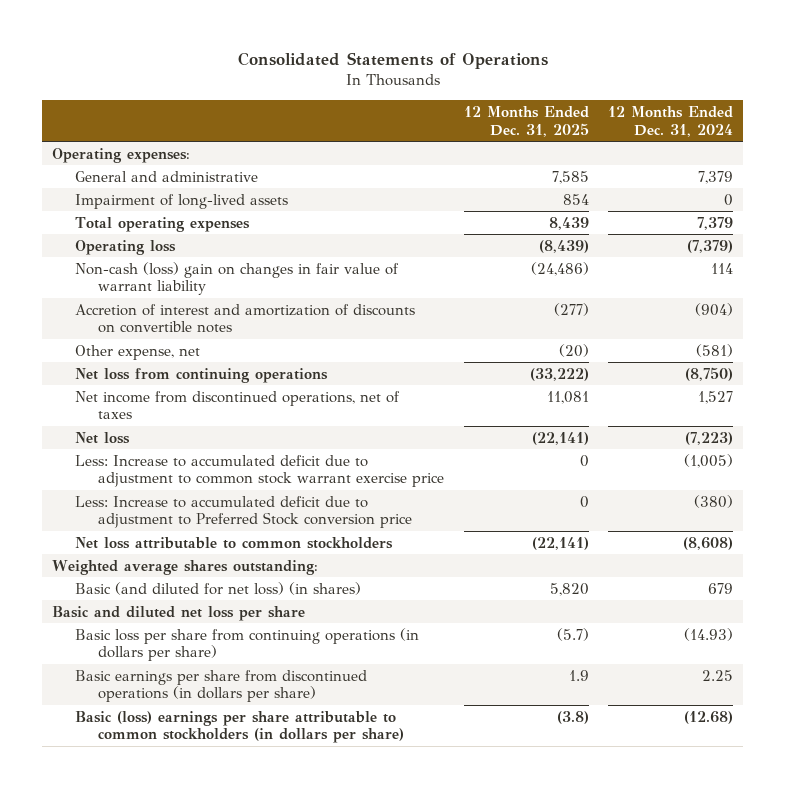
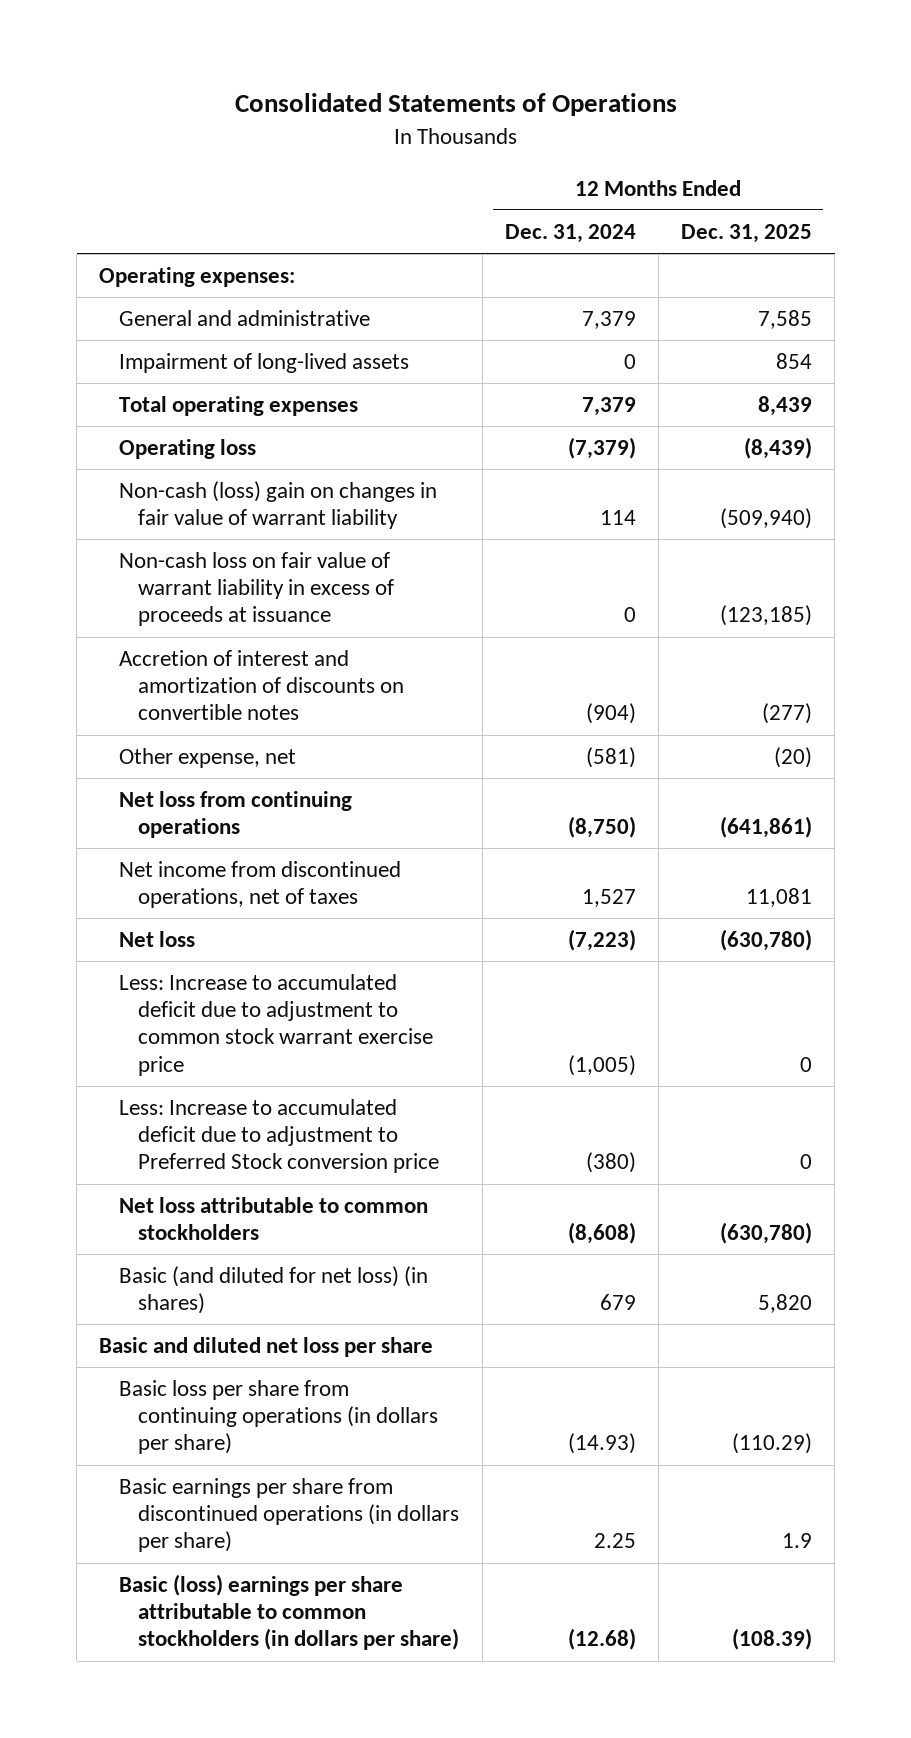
[530,261,589,276] (24,486) -> [720,508,813,530] (509,940)
none -> [118,552,395,627] Non-cash loss on fair value of warrant liability in excess of proceeds at issuance
[529,367,589,381] (33,222) -> [720,816,813,839] (641,861)
[531,431,589,445] (22,141) -> [720,929,813,952] (630,780)
[51,559,318,575] Weighted average shares outstanding: -> none
[531,536,589,550] (22,141) -> [720,1222,813,1245] (630,780)
[556,627,589,641] (5.7) -> [732,1433,813,1455] (110.29)
[556,710,589,724] (3.8) -> [732,1628,813,1651] (108.39)

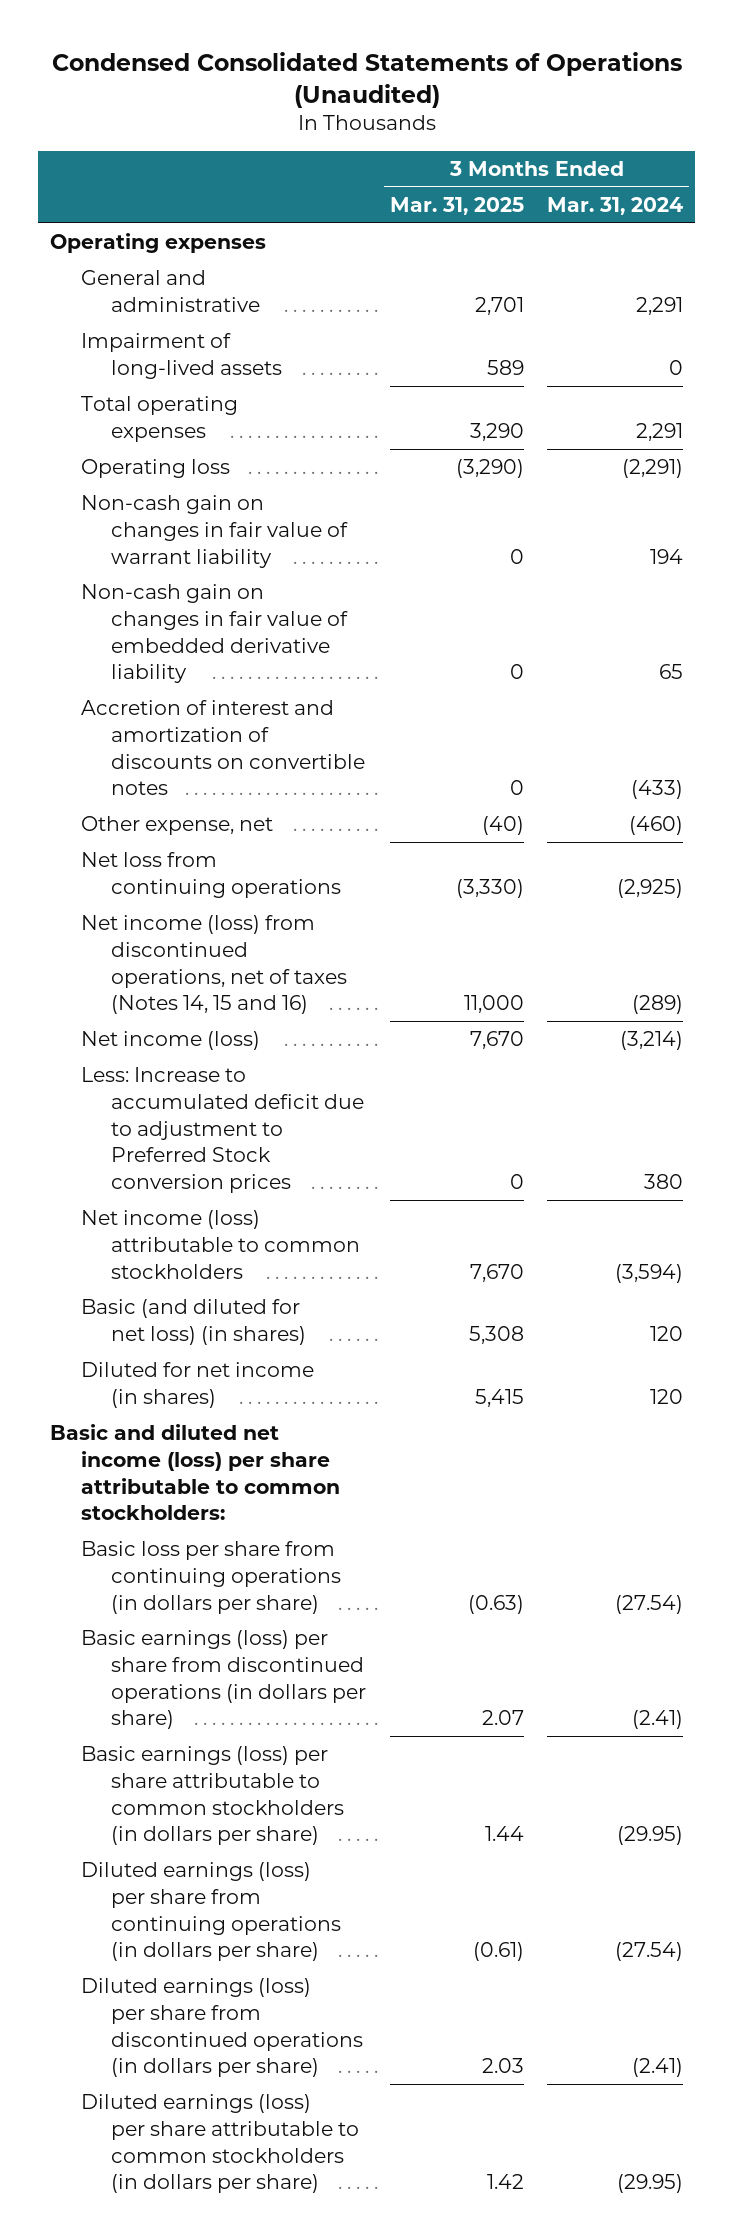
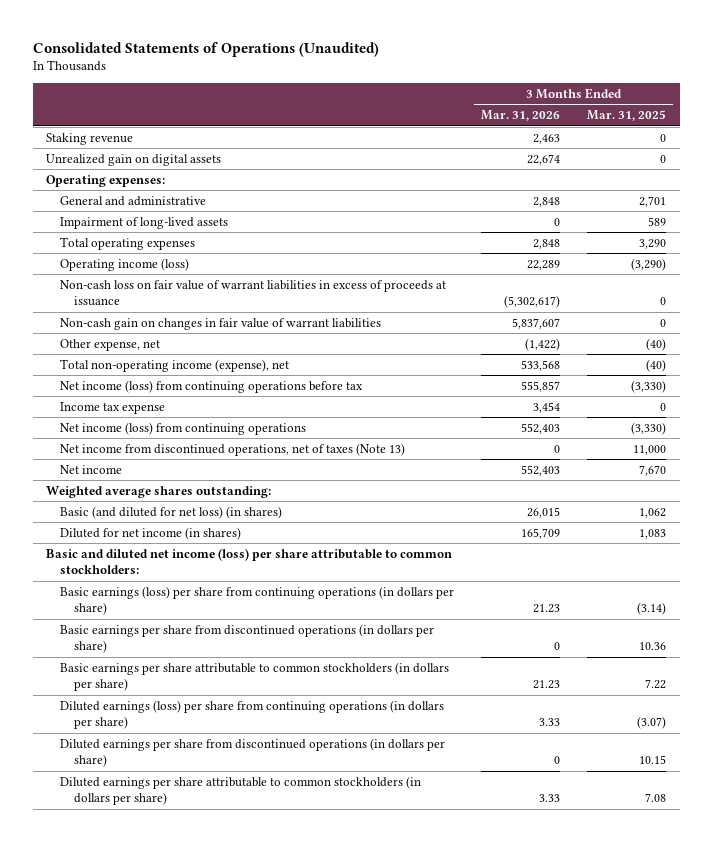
[51,51,682,108] Condensed Consolidated Statements of Operations (Unaudited) -> [32,41,379,57] Consolidated Statements of Operations (Unaudited)
[547,196,684,215] Mar. 31, 2024 -> none
none -> [481,110,561,122] Mar. 31, 2026
none -> [46,132,134,145] Staking revenue
none -> [46,153,222,166] Unrealized gain on digital assets
[50,233,267,254] Operating expenses -> [46,174,166,187] Operating expenses:
[80,584,349,684] Non-cash gain on changes in fair value of embedded derivative liability -> none
[80,700,366,796] Accretion of interest and amortization of discounts on convertible notes -> none
[80,459,230,479] Operating loss -> [60,257,190,271] Operating income (loss)
none -> [60,279,447,307] Non-cash loss on fair value of warrant liabilities in excess of proceeds at issuance
[80,495,349,568] Non-cash gain on changes in fair value of warrant liability -> [60,317,382,330] Non-cash gain on changes in fair value of warrant liabilities
[80,1067,365,1194] Less: Increase to accumulated deficit due to adjustment to Preferred Stock conversion prices -> none
[80,1210,361,1279] Net income (loss) attributable to common stockholders -> none
none -> [60,358,290,372] Total non-operating income (expense), net
none -> [60,379,364,393] Net income (loss) from continuing operations before tax
none -> [60,401,166,414] Income tax expense
[80,852,342,898] Net loss from continuing operations -> [60,421,307,435] Net income (loss) from continuing operations
[80,915,348,1015] Net income (loss) from discontinued operations, net of taxes (Notes 14, 15 and 16) -> [60,442,406,456] Net income from discontinued operations, net of taxes (Note 13)
[80,1031,260,1051] Net income (loss) -> [60,464,123,474] Net income
none -> [46,485,272,498] Weighted average shares outstanding:
[468,1325,524,1344] 5,308 -> [639,507,667,518] 1,062
[474,1388,524,1407] 5,415 -> [639,528,667,539] 1,083
[80,1541,342,1614] Basic loss per share from continuing operations (in dollars per share) -> [60,585,455,616] Basic earnings (loss) per share from continuing operations (in dollars per share)
[467,1594,524,1614] (0.63) -> [637,602,667,616] (3.14)
[80,1630,367,1730] Basic earnings (loss) per share from discontinued operations (in dollars per share) -> [60,623,435,654] Basic earnings per share from discontinued operations (in dollars per share)
[481,1710,524,1726] 2.07 -> [639,642,667,651] 10.36
[80,1746,345,1846] Basic earnings (loss) per share attributable to common stockholders (in dollars per share) -> [60,661,450,692] Basic earnings per share attributable to common stockholders (in dollars per share)
[484,1826,524,1842] 1.44 -> [645,679,667,690] 7.22
[472,1942,524,1962] (0.61) -> [637,716,667,730] (3.07)
[80,1978,364,2078] Diluted earnings (loss) per share from discontinued operations (in dollars per share) -> [60,737,446,768] Diluted earnings per share from discontinued operations (in dollars per share)
[481,2058,524,2074] 2.03 -> [639,755,667,765] 10.15
[80,2094,360,2194] Diluted earnings (loss) per share attributable to common stockholders (in dollars per share) -> [60,775,422,806] Diluted earnings per share attributable to common stockholders (in dollars per share)
[486,2174,524,2190] 1.42 -> [645,793,667,803] 7.08

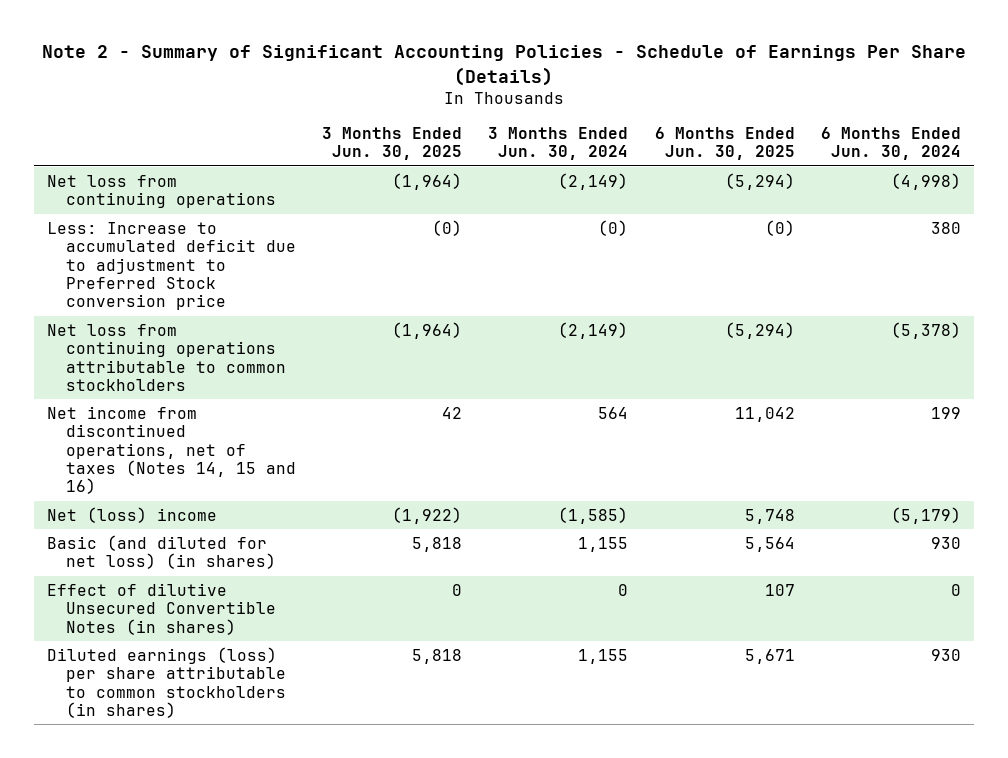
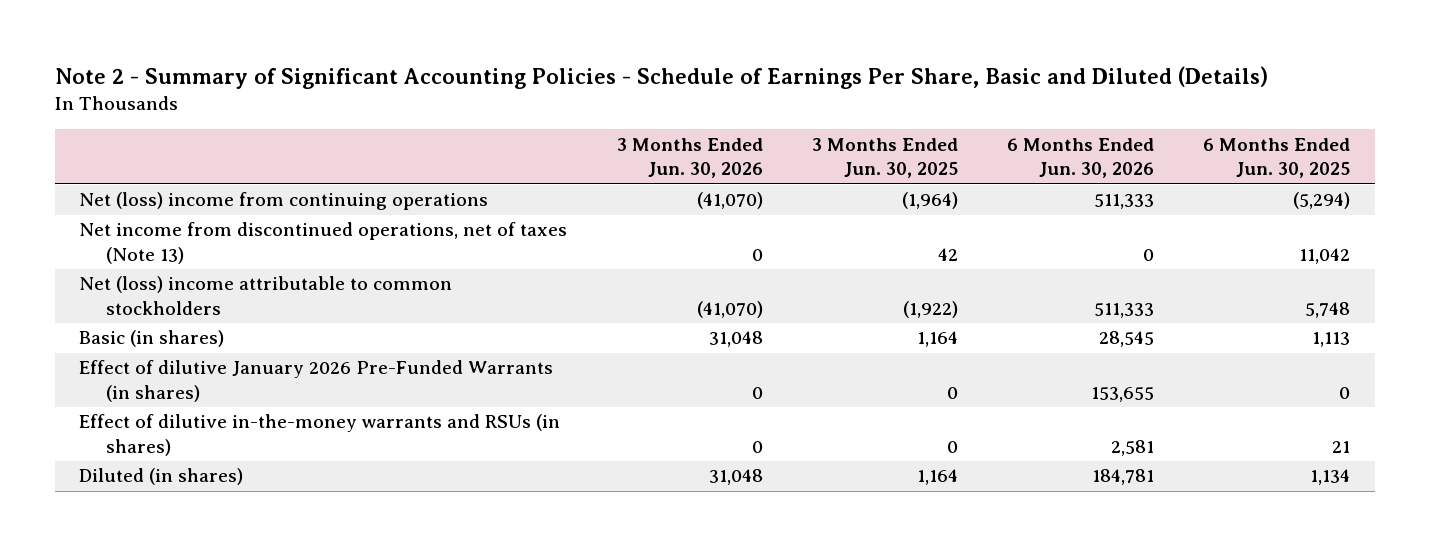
[42,45,967,86] Note 2 - Summary of Significant Accounting Policies - Schedule of Earnings Per Share (Details) -> [54,66,1268,90] Note 2 - Summary of Significant Accounting Policies - Schedule of Earnings Per Share, Basic and Diluted (Details)
[488,126,629,161] 3 Months Ended Jun. 30, 2024 -> none
[820,126,961,161] 6 Months Ended Jun. 30, 2024 -> none
none -> [616,137,763,179] 3 Months Ended Jun. 30, 2026
none -> [1006,137,1154,179] 6 Months Ended Jun. 30, 2026
[47,221,296,311] Less: Increase to accumulated deficit due to adjustment to Preferred Stock conversion price -> none
[47,323,286,392] Net loss from continuing operations attributable to common stockholders -> none
[47,582,276,635] Effect of dilutive Unsecured Convertible Notes (in shares) -> none
[47,174,276,209] Net loss from continuing operations -> [79,192,489,211] Net (loss) income from continuing operations
[47,405,296,495] Net income from discontinued operations, net of taxes (Notes 14, 15 and 16) -> [79,222,568,265] Net income from discontinued operations, net of taxes (Note 13)
[47,506,218,523] Net (loss) income -> [79,276,453,316] Net (loss) income attributable to common stockholders
[47,534,276,570] Basic (and diluted for net loss) (in shares) -> [79,330,225,348] Basic (in shares)
[411,536,462,552] 5,818 -> [916,331,958,348] 1,164
[744,536,795,552] 5,564 -> [1312,332,1351,348] 1,113
none -> [79,360,554,403] Effect of dilutive January 2026 Pre-Funded Warrants (in shares)
none -> [79,414,561,457] Effect of dilutive in-the-money warrants and RSUs (in shares)
[47,646,286,719] Diluted earnings (loss) per share attributable to common stockholders (in shares) -> [79,468,244,486] Diluted (in shares)
[411,648,462,664] 5,818 -> [916,469,958,486] 1,164
[744,648,795,664] 5,671 -> [1310,469,1351,486] 1,134

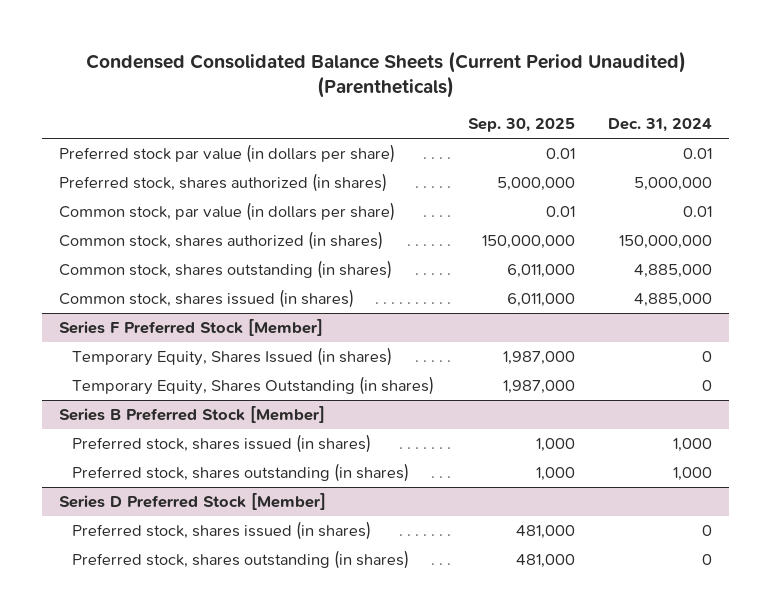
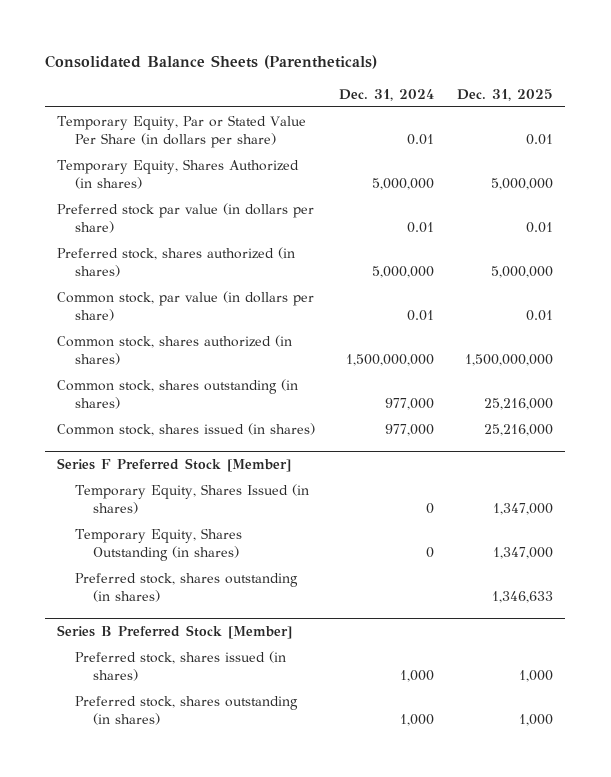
[85,50,686,98] Condensed Consolidated Balance Sheets (Current Period Unaudited) (Parentheticals) -> [45,55,378,70] Consolidated Balance Sheets (Parentheticals)
[467,118,575,133] Sep. 30, 2025 -> none
none -> [457,88,554,101] Dec. 31, 2025
none -> [57,114,307,148] Temporary Equity, Par or Stated Value Per Share (in dollars per share)
none -> [57,158,300,189] Temporary Equity, Shares Authorized (in shares)
[619,234,713,249] 150,000,000 -> [345,353,434,366] 1,500,000,000
[634,263,713,278] 4,885,000 -> [384,397,434,410] 977,000
[634,292,713,307] 4,885,000 -> [384,423,434,436] 977,000
none -> [74,572,298,602] Preferred stock, shares outstanding (in shares)
[58,492,326,510] Series D Preferred Stock [Member] -> none
[72,520,372,540] Preferred stock, shares issued (in shares) -> none
[72,549,410,569] Preferred stock, shares outstanding (in shares) -> none

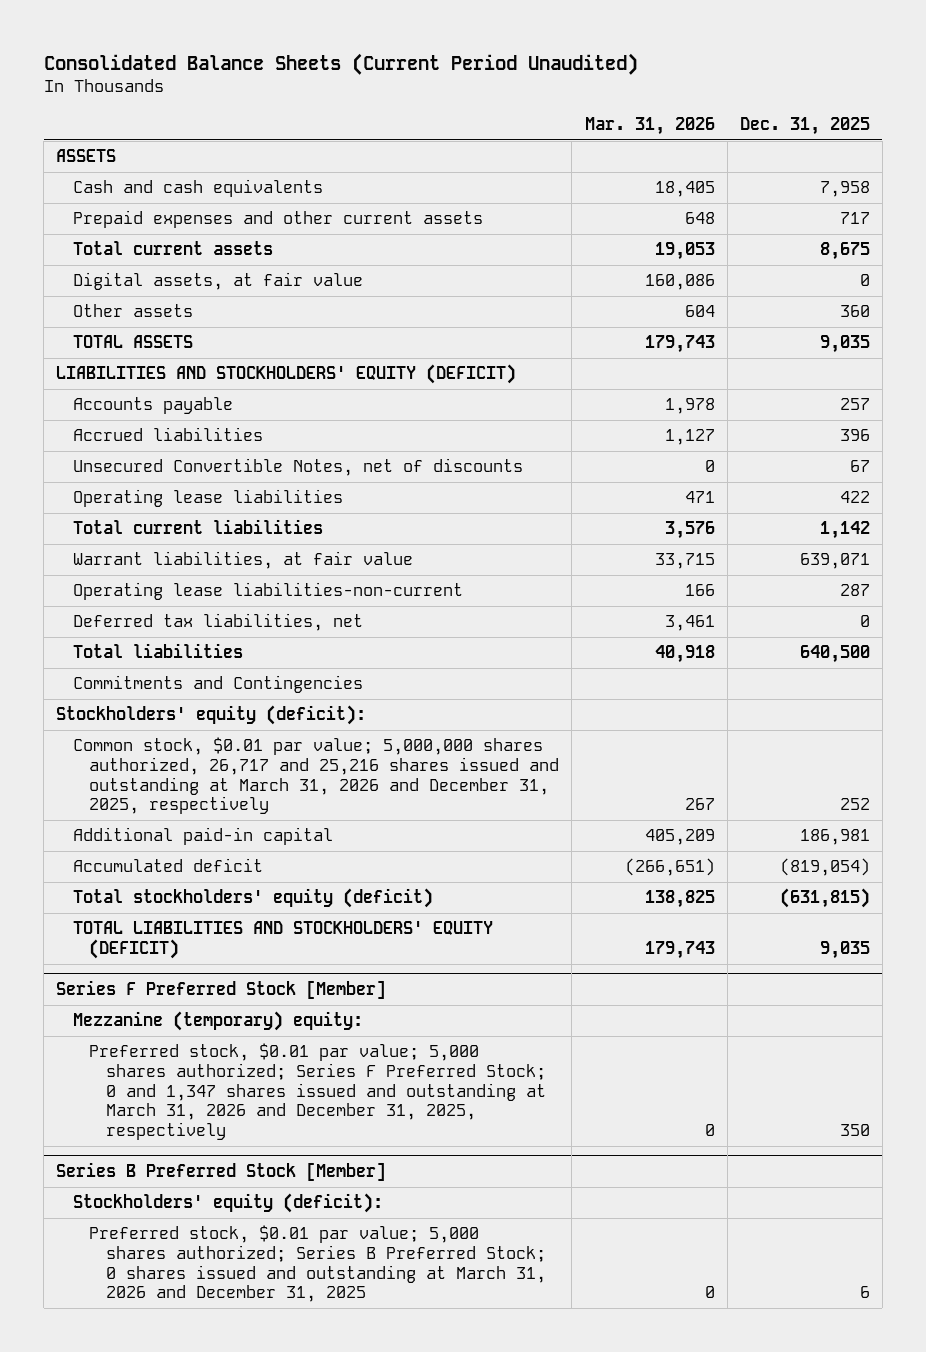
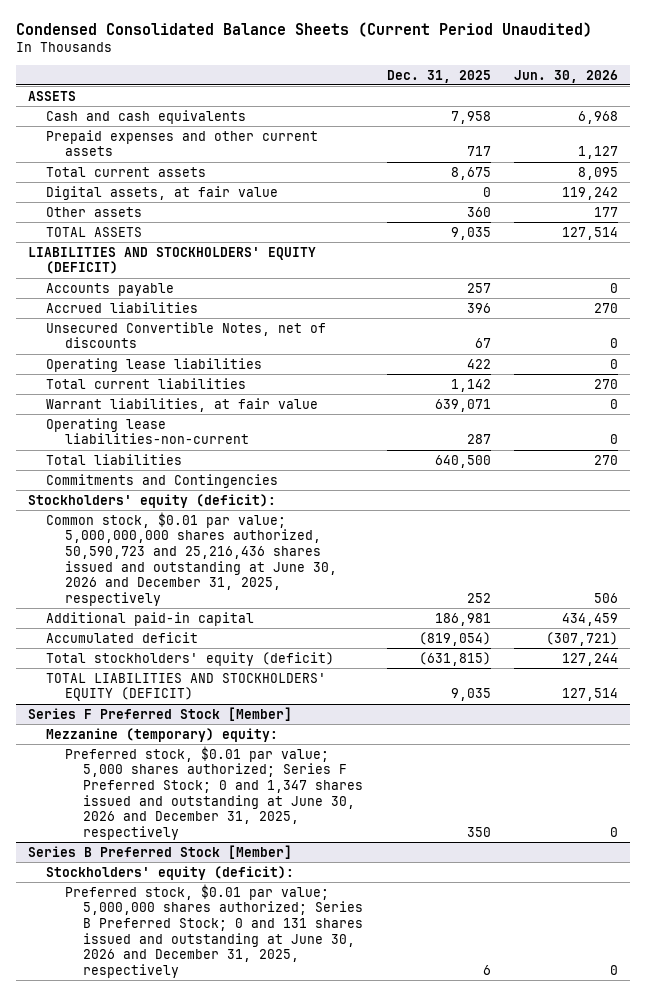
[43,52,638,75] Consolidated Balance Sheets (Current Period Unaudited) -> [15,22,592,38] Condensed Consolidated Balance Sheets (Current Period Unaudited)
[584,117,715,136] Mar. 31, 2026 -> none
none -> [514,69,619,83] Jun. 30, 2026
[72,613,363,632] Deferred tax liabilities, net -> none
[72,737,560,815] Common stock, $0.01 par value; 5,000,000 shares authorized, 26,717 and 25,216 shares issued and outstanding at March 31, 2026 and December 31, 2025, respectively -> [46,511,337,607] Common stock, $0.01 par value; 5,000,000,000 shares authorized, 50,590,723 and 25,216,436 shares issued and outstanding at June 30, 2026 and December 31, 2025, respectively
[89,1043,546,1140] Preferred stock, $0.01 par value; 5,000 shares authorized; Series F Preferred Stock; 0 and 1,347 shares issued and outstanding at March 31, 2026 and December 31, 2025, respectively -> [64,745,363,841] Preferred stock, $0.01 par value; 5,000 shares authorized; Series F Preferred Stock; 0 and 1,347 shares issued and outstanding at June 30, 2026 and December 31, 2025, respectively
[89,1225,546,1303] Preferred stock, $0.01 par value; 5,000 shares authorized; Series B Preferred Stock; 0 shares issued and outstanding at March 31, 2026 and December 31, 2025 -> [64,883,363,979] Preferred stock, $0.01 par value; 5,000,000 shares authorized; Series B Preferred Stock; 0 and 131 shares issued and outstanding at June 30, 2026 and December 31, 2025, respectively

